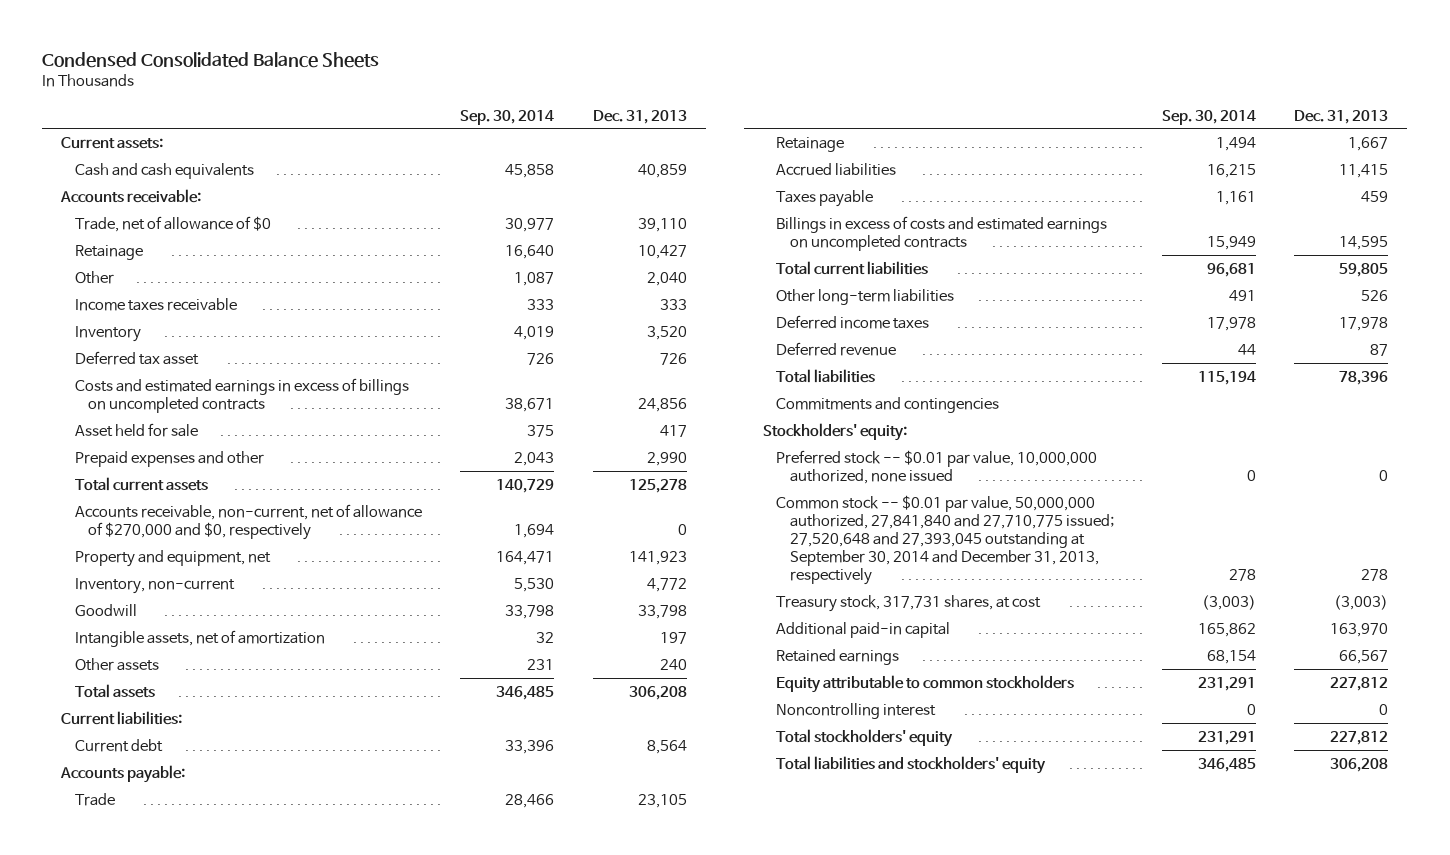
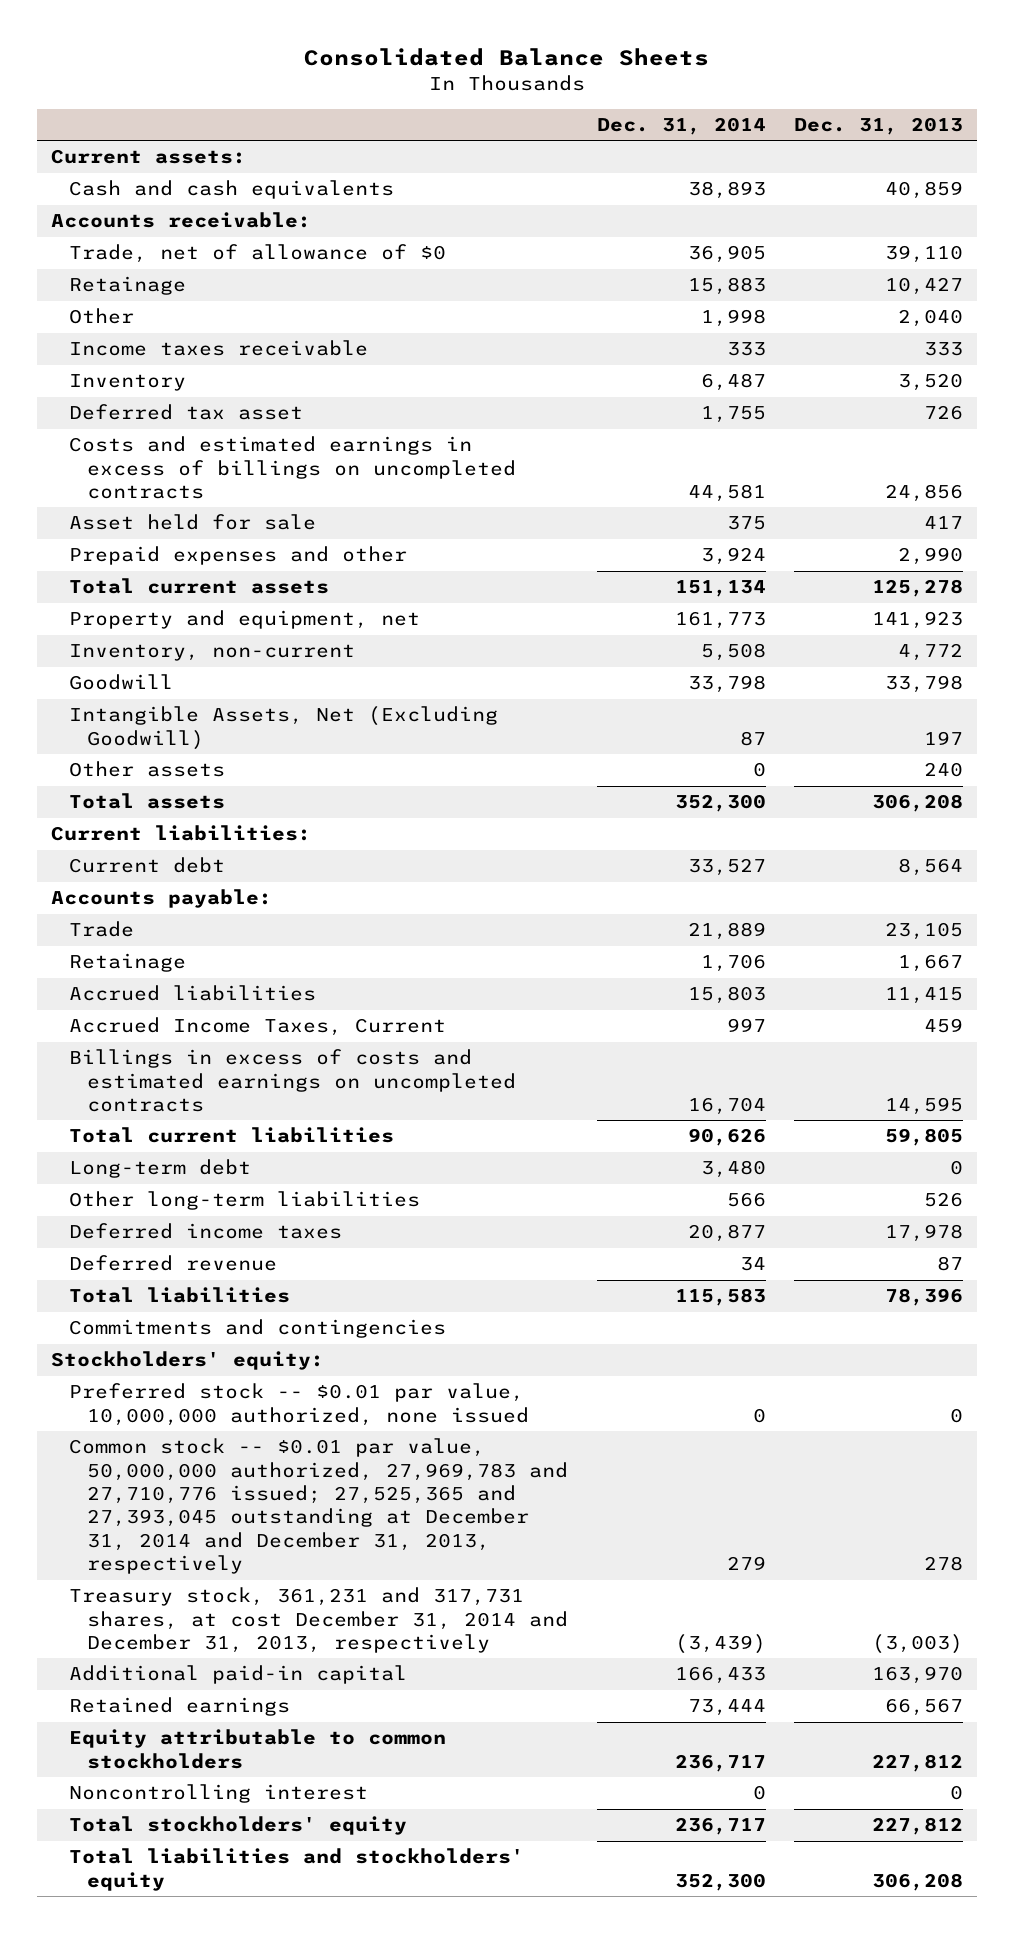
[42,51,380,68] Condensed Consolidated Balance Sheets -> [303,48,709,67] Consolidated Balance Sheets
[460,109,555,125] Sep. 30, 2014 -> none
none -> [596,116,766,135] Dec. 31, 2014
[74,503,422,540] Accounts receivable, non-current, net of allowance of $270,000 and $0, respectively -> none
[74,629,325,647] Intangible assets, net of amortization -> [69,706,499,750] Intangible Assets, Net (Excluding Goodwill)
[776,189,874,207] Taxes payable -> [69,1017,447,1037] Accrued Income Taxes, Current
none -> [69,1159,252,1179] Long-term debt
[776,494,1114,585] Common stock -- $0.01 par value, 50,000,000 authorized, 27,841,840 and 27,710,775 issued; 27,520,648 and 27,393,045 outstanding at September 30, 2014 and December 31, 2013, respectively -> [69,1438,569,1575] Common stock -- $0.01 par value, 50,000,000 authorized, 27,969,783 and 27,710,776 issued; 27,525,365 and 27,393,045 outstanding at December 31, 2014 and December 31, 2013, respectively
[776,594,1042,612] Treasury stock, 317,731 shares, at cost -> [69,1587,569,1654] Treasury stock, 361,231 and 317,731 shares, at cost December 31, 2014 and December 31, 2013, respectively

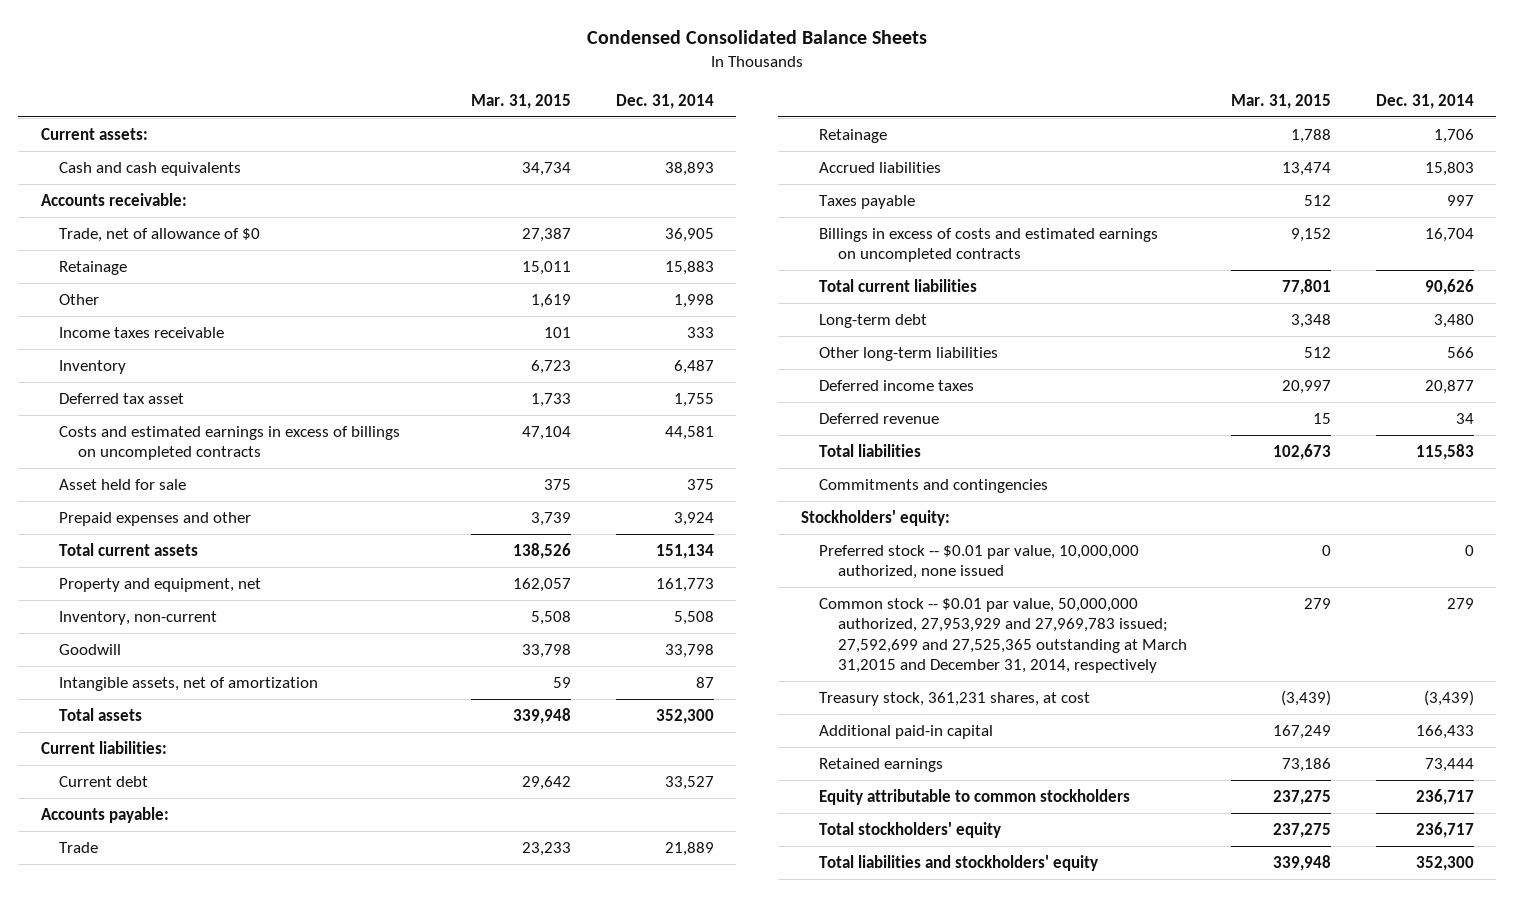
[303,48,709,67] Consolidated Balance Sheets -> [587,30,928,45] Condensed Consolidated Balance Sheets
[793,116,963,135] Dec. 31, 2013 -> none
none -> [471,94,572,110] Mar. 31, 2015
[69,761,226,778] Other assets -> none
[69,706,499,750] Intangible Assets, Net (Excluding Goodwill) -> [59,676,319,691] Intangible assets, net of amortization
[69,1017,447,1037] Accrued Income Taxes, Current -> [819,194,916,209] Taxes payable
[69,1438,569,1575] Common stock -- $0.01 par value, 50,000,000 authorized, 27,969,783 and 27,710,776 issued; 27,525,365 and 27,393,045 outstanding at December 31, 2014 and December 31, 2013, respectively -> [819,597,1187,674] Common stock -- $0.01 par value, 50,000,000 authorized, 27,953,929 and 27,969,783 issued; 27,592,699 and 27,525,365 outstanding at March 31,2015 and December 31, 2014, respectively
[69,1587,569,1654] Treasury stock, 361,231 and 317,731 shares, at cost December 31, 2014 and December 31, 2013, respectively -> [819,691,1091,706] Treasury stock, 361,231 shares, at cost
[69,1784,369,1804] Noncontrolling interest -> none

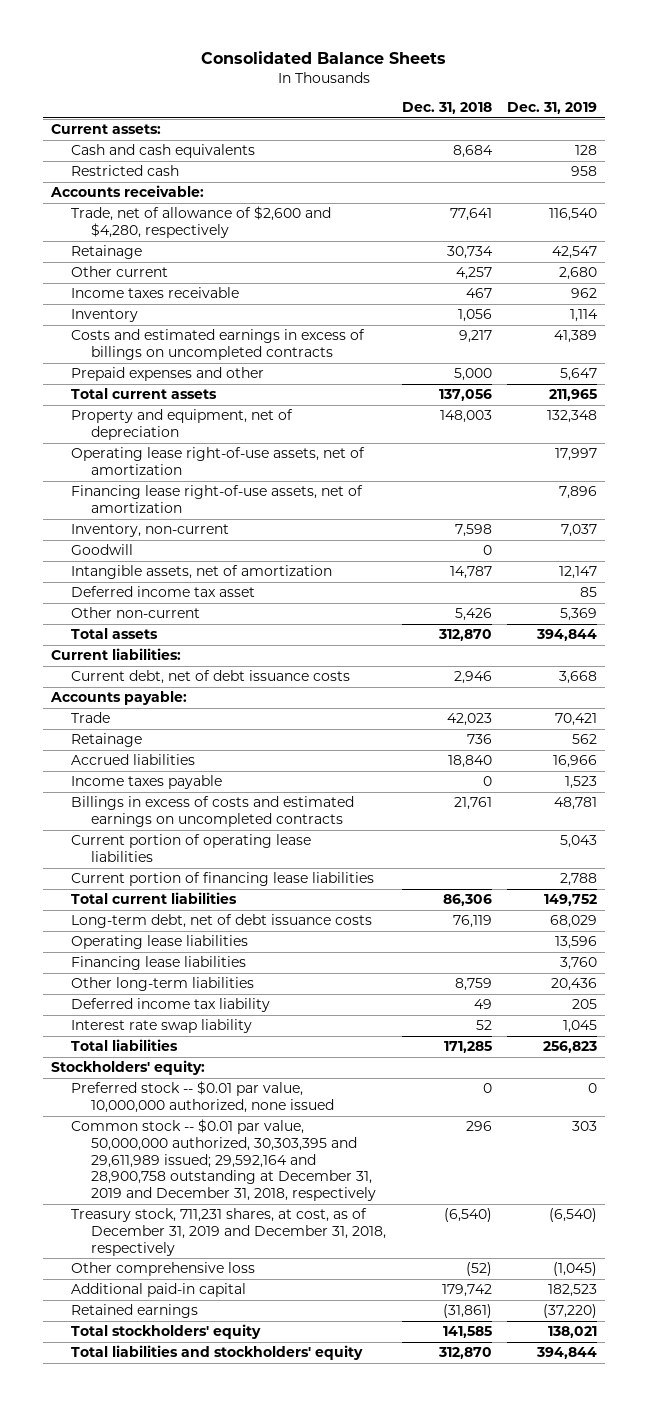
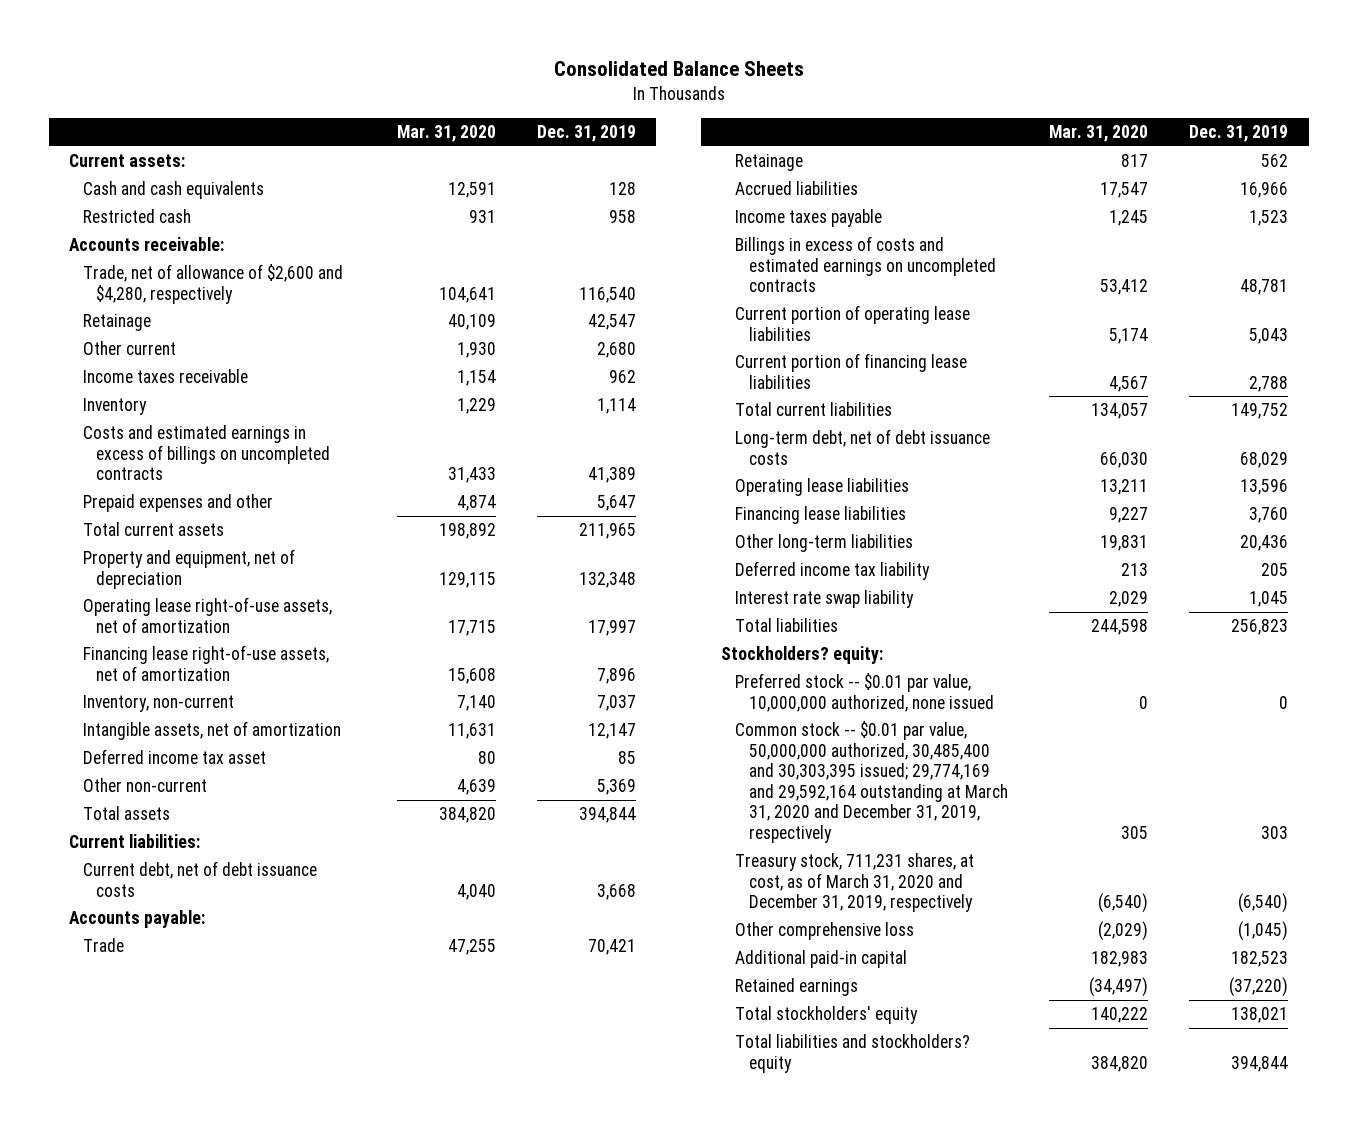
[401,102,492,115] Dec. 31, 2018 -> none
none -> [396,125,496,143] Mar. 31, 2020
[70,544,133,556] Goodwill -> none
[50,1060,205,1076] Stockholders' equity: -> [721,646,884,665] Stockholders? equity:
[70,1119,376,1202] Common stock -- $0.01 par value, 50,000,000 authorized, 30,303,395 and 29,611,989 issued; 29,592,164 and 28,900,758 outstanding at December 31, 2019 and December 31, 2018, respectively -> [734,721,1008,844] Common stock -- $0.01 par value, 50,000,000 authorized, 30,485,400 and 30,303,395 issued; 29,774,169 and 29,592,164 outstanding at March 31, 2020 and December 31, 2019, respectively
[70,1208,386,1256] Treasury stock, 711,231 shares, at cost, as of December 31, 2019 and December 31, 2018, respectively -> [734,853,974,913] Treasury stock, 711,231 shares, at cost, as of March 31, 2020 and December 31, 2019, respectively
[70,1345,363,1361] Total liabilities and stockholders' equity -> [734,1034,970,1073] Total liabilities and stockholders? equity

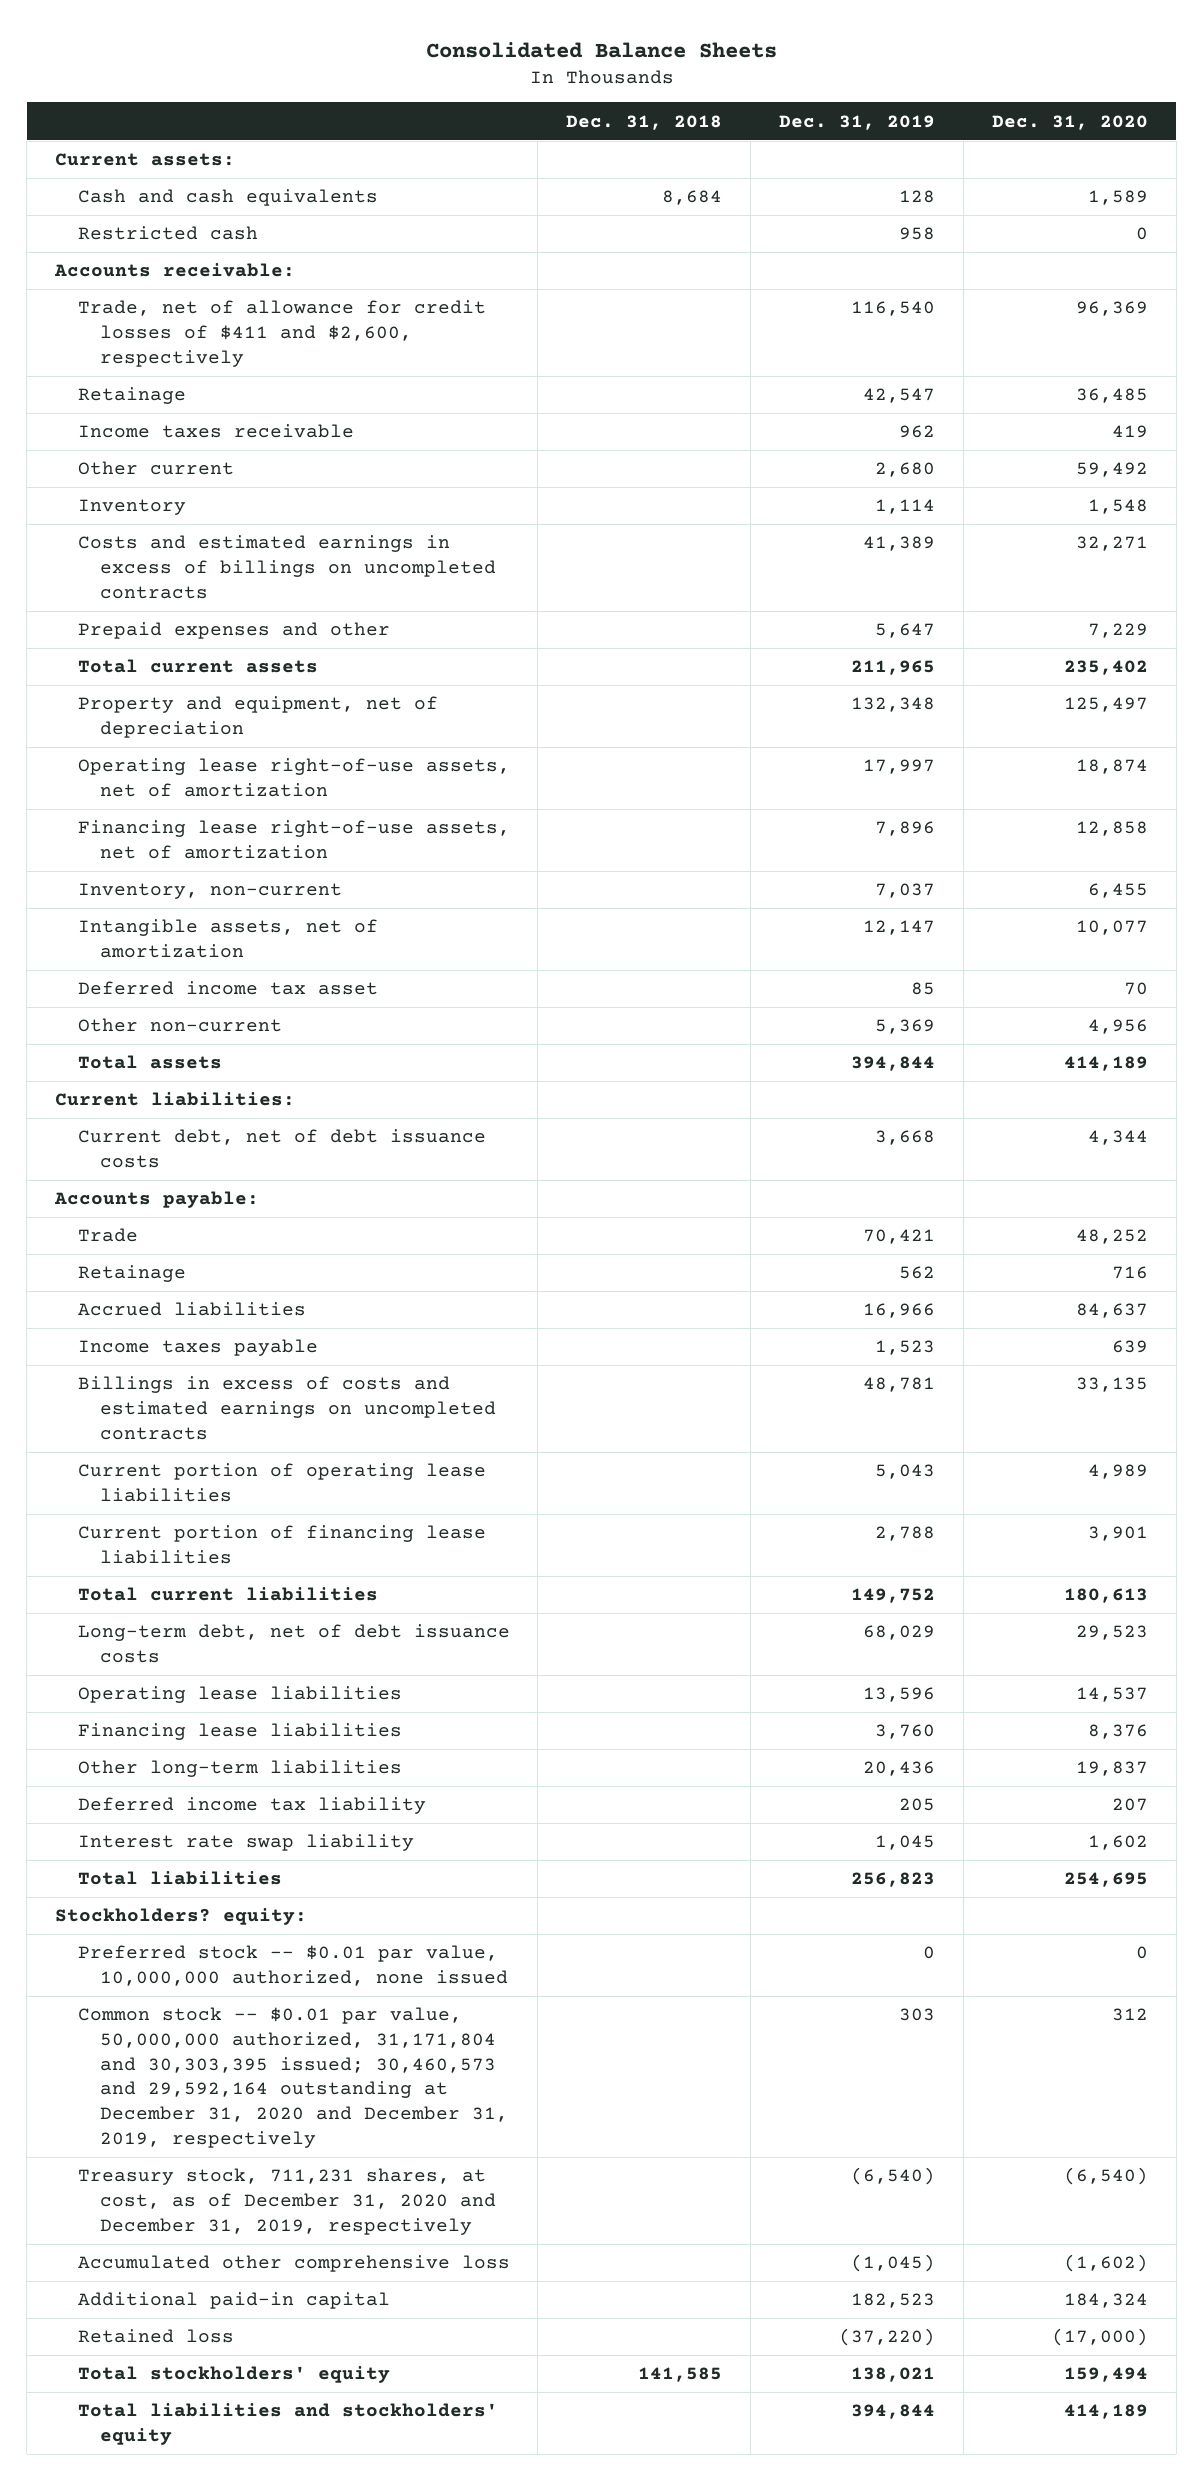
[396,125,496,143] Mar. 31, 2020 -> none
none -> [566,114,723,130] Dec. 31, 2018
none -> [991,114,1148,130] Dec. 31, 2020
[82,264,343,304] Trade, net of allowance of $2,600 and $4,280, respectively -> [77,300,486,367] Trade, net of allowance for credit losses of $411 and $2,600, respectively
[82,341,176,356] Other current -> [77,461,234,476] Other current
[734,721,1008,844] Common stock -- $0.01 par value, 50,000,000 authorized, 30,485,400 and 30,303,395 issued; 29,774,169 and 29,592,164 outstanding at March 31, 2020 and December 31, 2019, respectively -> [77,2007,508,2148] Common stock -- $0.01 par value, 50,000,000 authorized, 31,171,804 and 30,303,395 issued; 30,460,573 and 29,592,164 outstanding at December 31, 2020 and December 31, 2019, respectively
[734,853,974,913] Treasury stock, 711,231 shares, at cost, as of March 31, 2020 and December 31, 2019, respectively -> [77,2168,496,2235] Treasury stock, 711,231 shares, at cost, as of December 31, 2020 and December 31, 2019, respectively
[734,922,914,941] Other comprehensive loss -> [77,2255,510,2273] Accumulated other comprehensive loss
[734,978,858,997] Retained earnings -> [77,2329,234,2344] Retained loss
[734,1034,970,1073] Total liabilities and stockholders? equity -> [77,2403,498,2445] Total liabilities and stockholders' equity

